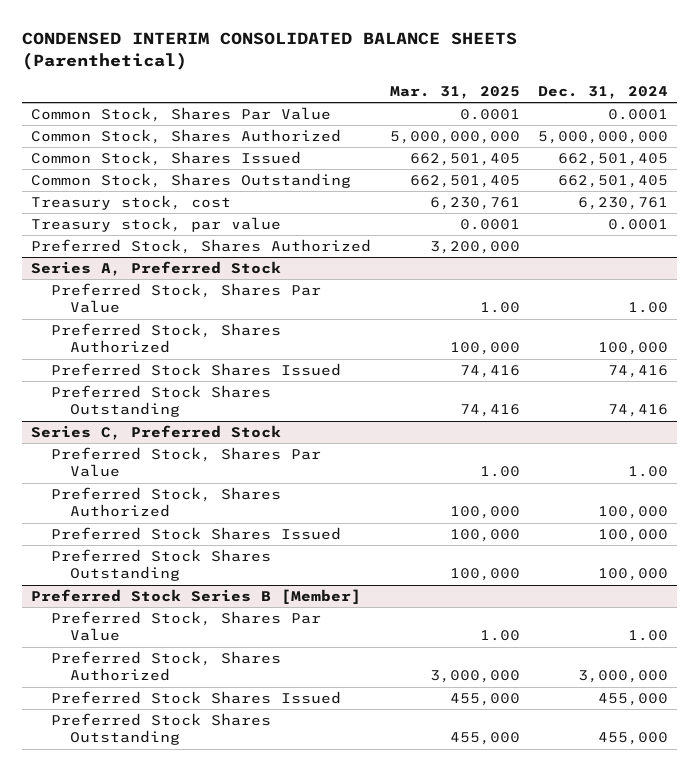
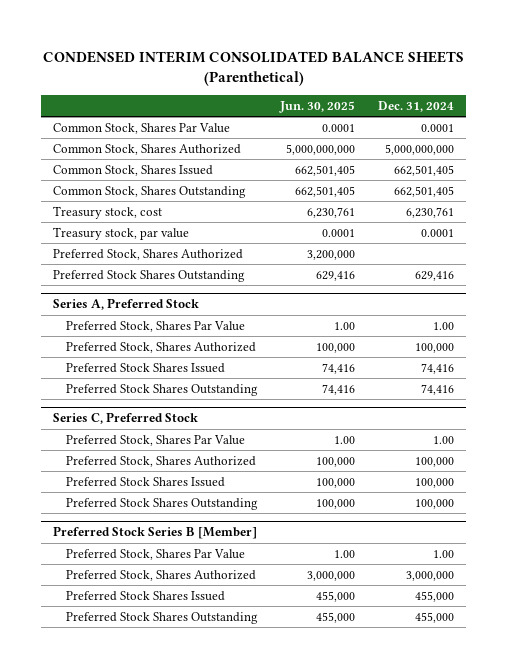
[389,86,520,100] Mar. 31, 2025 -> none
none -> [279,100,356,113] Jun. 30, 2025
none -> [52,269,245,282] Preferred Stock Shares Outstanding

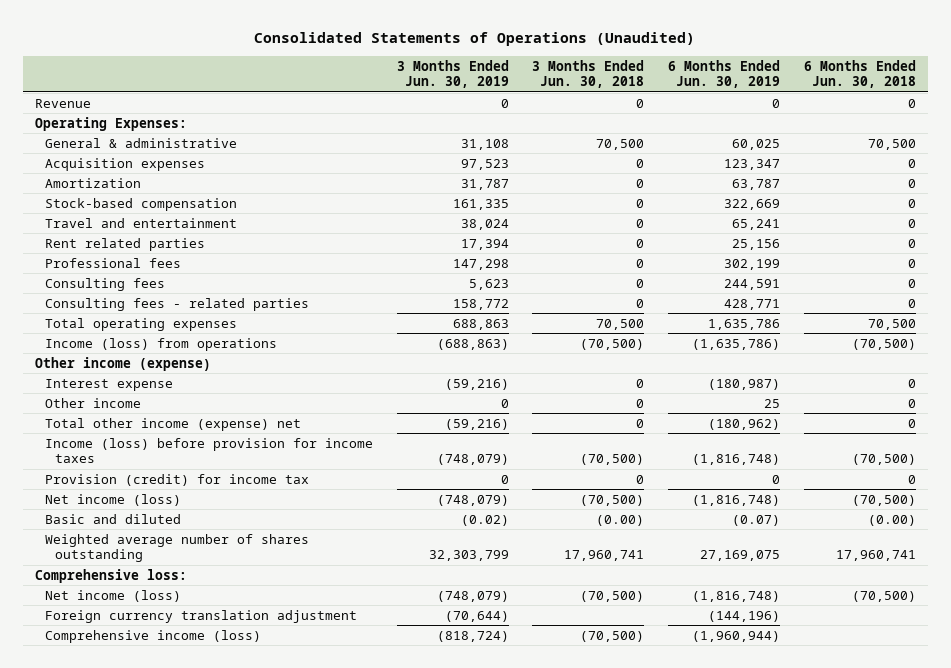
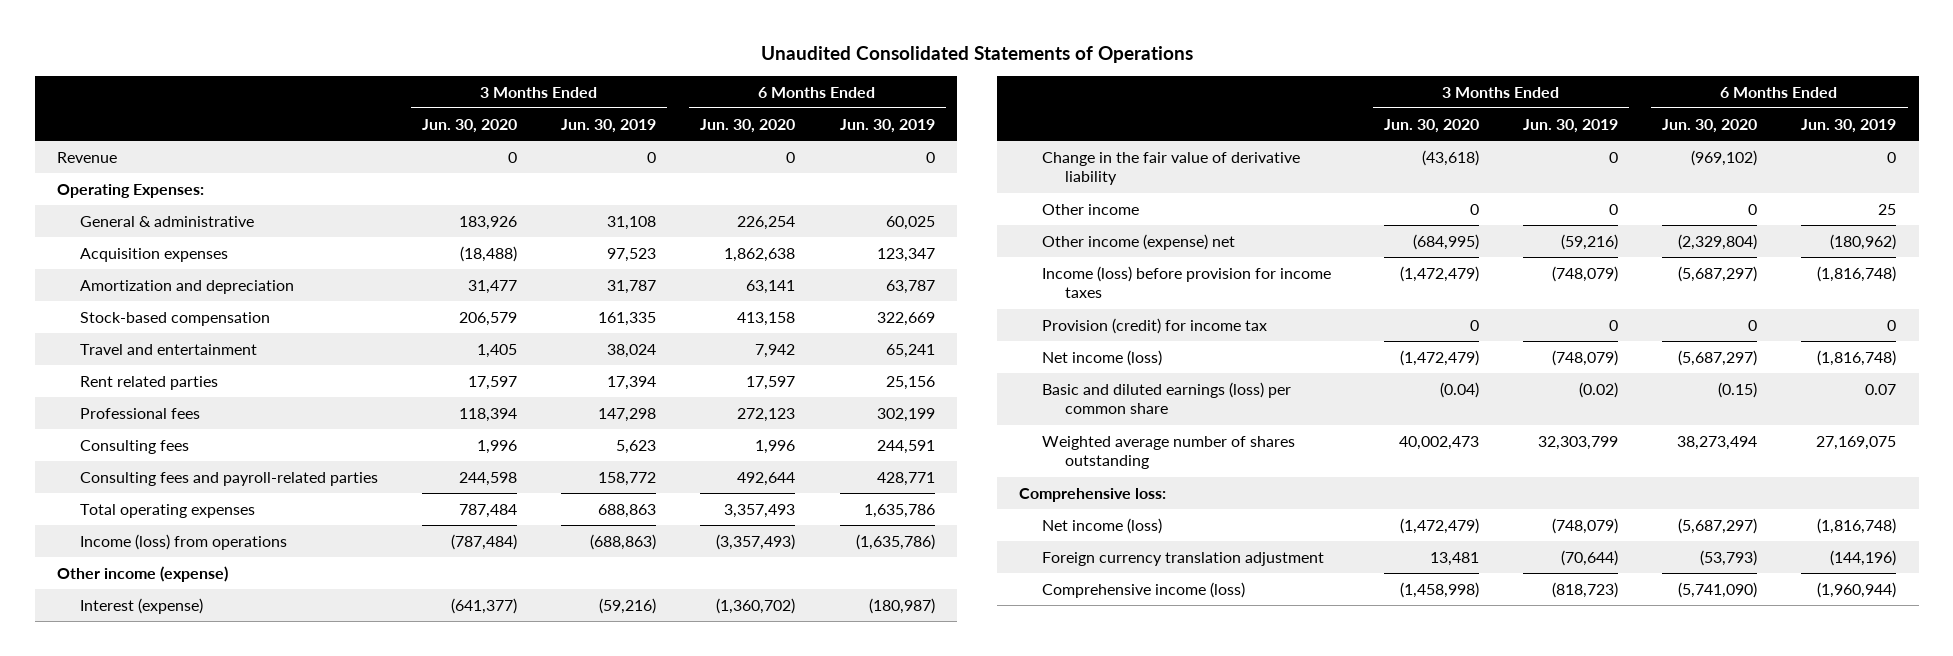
[254,32,696,47] Consolidated Statements of Operations (Unaudited) -> [760,45,1193,63] Unaudited Consolidated Statements of Operations
[532,59,645,89] 3 Months Ended Jun. 30, 2018 -> none
[803,59,916,89] 6 Months Ended Jun. 30, 2018 -> none
none -> [422,118,518,133] Jun. 30, 2020
none -> [700,118,796,133] Jun. 30, 2020
[45,177,142,188] Amortization -> [79,279,294,294] Amortization and depreciation
[45,297,310,311] Consulting fees - related parties -> [79,471,378,486] Consulting fees and payroll-related parties
[45,378,174,391] Interest expense -> [79,597,203,614] Interest (expense)
none -> [1041,151,1300,186] Change in the fair value of derivative liability
[45,417,302,431] Total other income (expense) net -> [1041,233,1235,250] Other income (expense) net
[45,513,182,524] Basic and diluted -> [1041,381,1291,415] Basic and diluted earnings (loss) per common share
[732,514,781,526] (0.07) -> [1865,383,1897,395] 0.07
[436,630,509,642] (818,724) -> [1552,581,1619,598] (818,723)

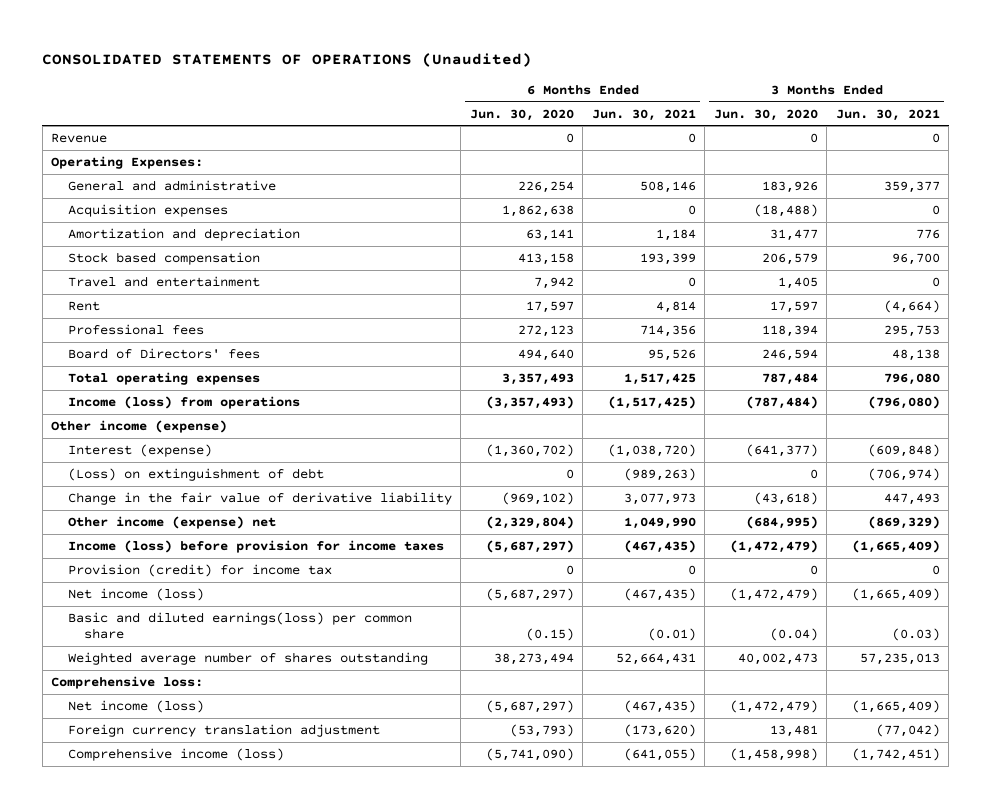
[760,45,1193,63] Unaudited Consolidated Statements of Operations -> [42,53,533,68] CONSOLIDATED STATEMENTS OF OPERATIONS (Unaudited)
[561,118,657,133] Jun. 30, 2019 -> none
[839,118,935,133] Jun. 30, 2019 -> none
none -> [591,108,696,121] Jun. 30, 2021
none -> [835,108,940,121] Jun. 30, 2021
[79,215,254,227] General & administrative -> [67,179,276,191] General and administrative
[79,311,270,326] Stock-based compensation -> [67,251,260,265] Stock based compensation
[79,375,218,390] Rent related parties -> [67,300,100,311] Rent
[79,439,189,454] Consulting fees -> none
[79,471,378,486] Consulting fees and payroll-related parties -> none
none -> [67,347,260,359] Board of Directors' fees
none -> [67,467,324,481] (Loss) on extinguishment of debt
[1041,203,1139,215] Other income -> none
[1041,381,1291,415] Basic and diluted earnings (loss) per common share -> [67,611,412,640] Basic and diluted earnings(loss) per common share

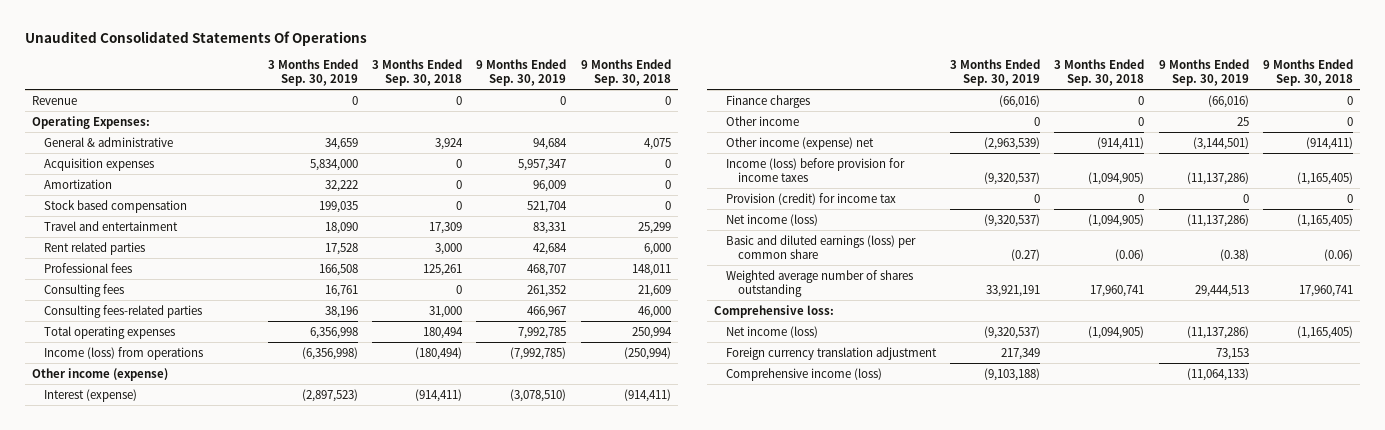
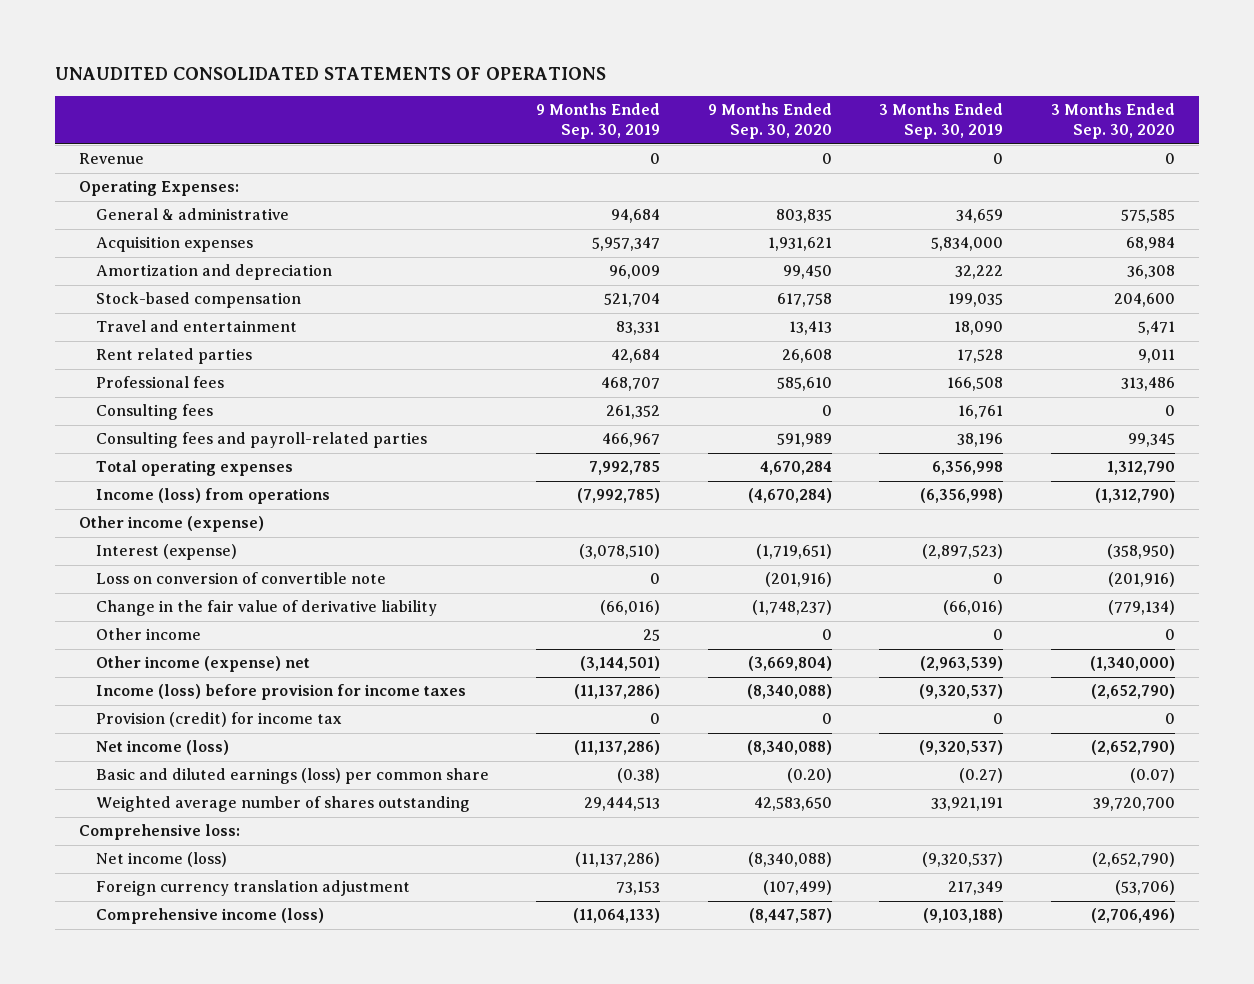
[24,30,367,46] Unaudited Consolidated Statements Of Operations -> [55,66,607,80] UNAUDITED CONSOLIDATED STATEMENTS OF OPERATIONS
[372,58,463,87] 3 Months Ended Sep. 30, 2018 -> none
[580,58,671,87] 9 Months Ended Sep. 30, 2018 -> none
none -> [707,103,832,140] 9 Months Ended Sep. 30, 2020
none -> [1050,103,1175,140] 3 Months Ended Sep. 30, 2020
[43,178,112,189] Amortization -> [95,264,332,281] Amortization and depreciation
[43,199,187,213] Stock based compensation -> [95,292,301,309] Stock-based compensation
[43,304,202,318] Consulting fees-related parties -> [95,432,427,449] Consulting fees and payroll-related parties
none -> [95,572,386,585] Loss on conversion of convertible note
[725,94,810,108] Finance charges -> [95,600,437,617] Change in the fair value of derivative liability

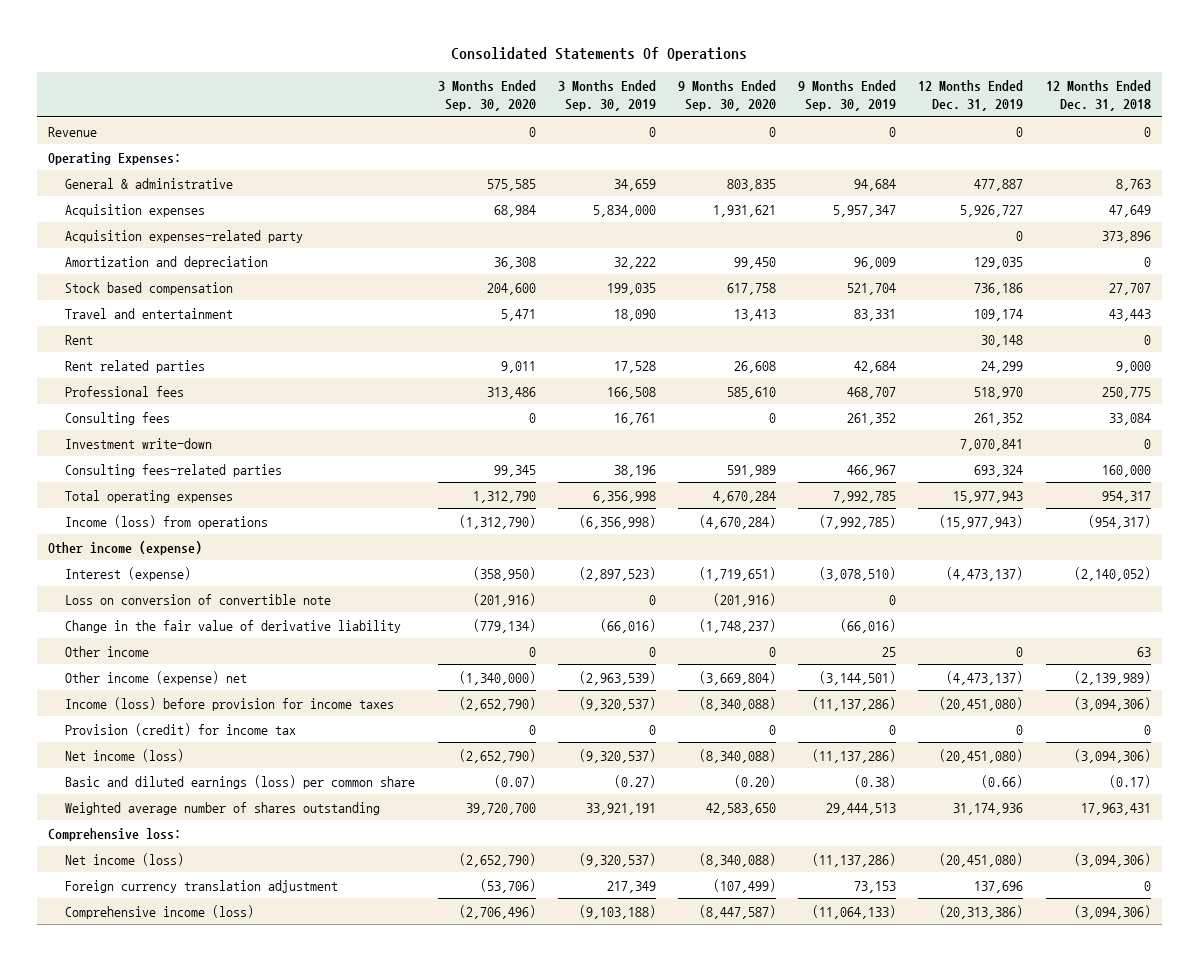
[55,66,607,80] UNAUDITED CONSOLIDATED STATEMENTS OF OPERATIONS -> [451,47,748,62] Consolidated Statements Of Operations
none -> [918,80,1024,111] 12 Months Ended Dec. 31, 2019
none -> [1045,80,1151,111] 12 Months Ended Dec. 31, 2018
none -> [65,229,304,243] Acquisition expenses-related party
[95,292,301,309] Stock-based compensation -> [65,281,234,295] Stock based compensation
none -> [65,334,94,345] Rent
none -> [65,437,213,449] Investment write-down
[95,432,427,449] Consulting fees and payroll-related parties -> [65,463,283,477] Consulting fees-related parties

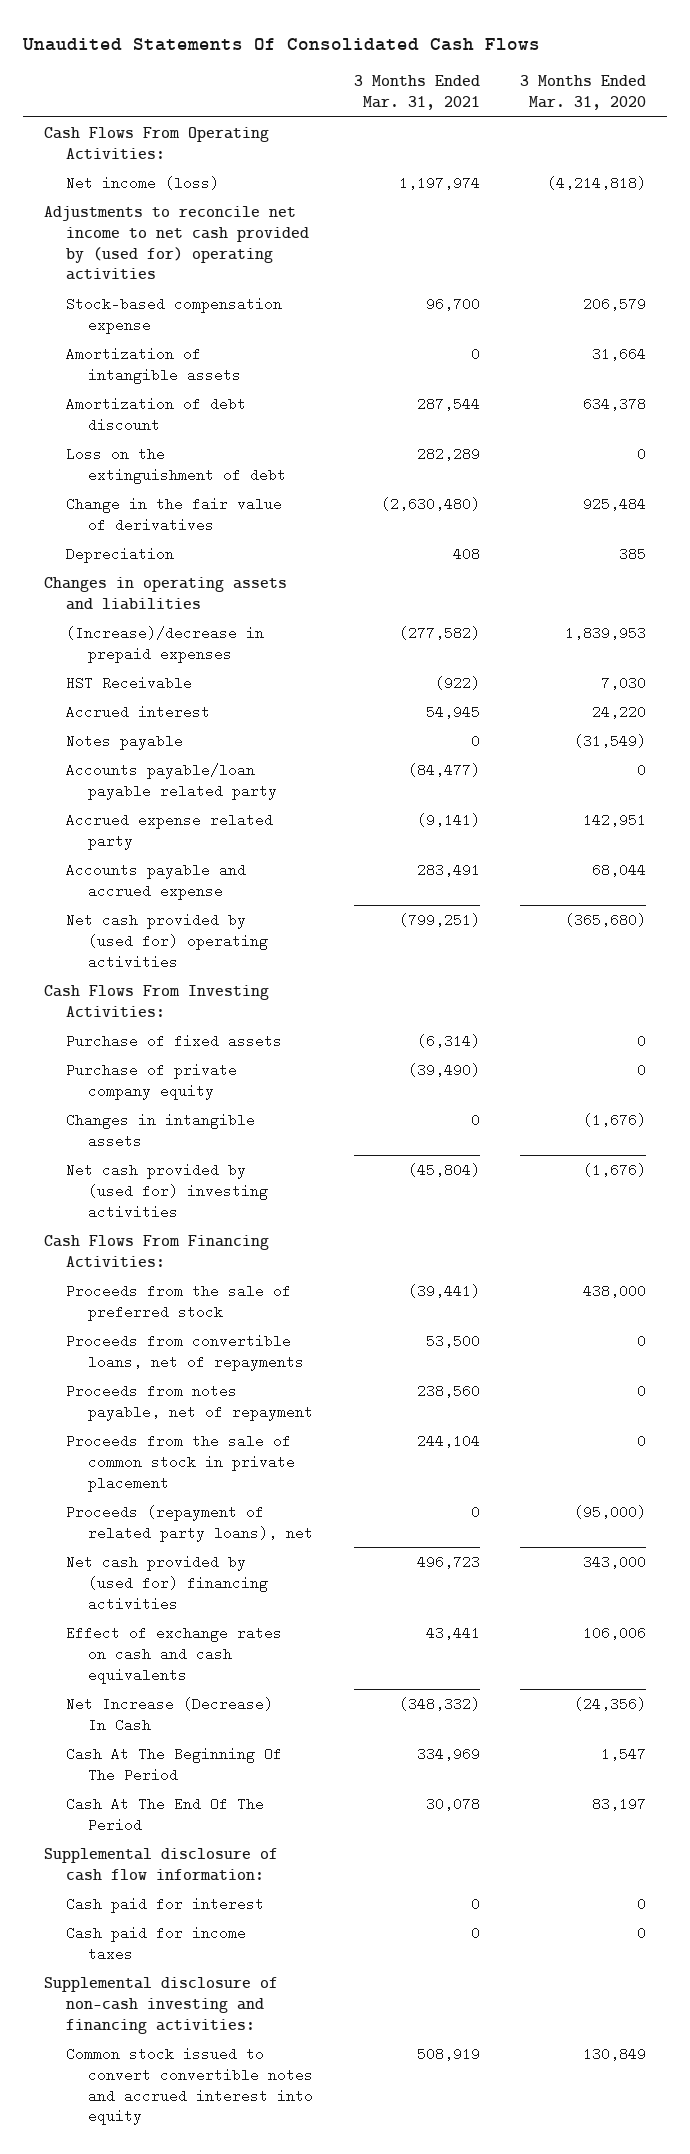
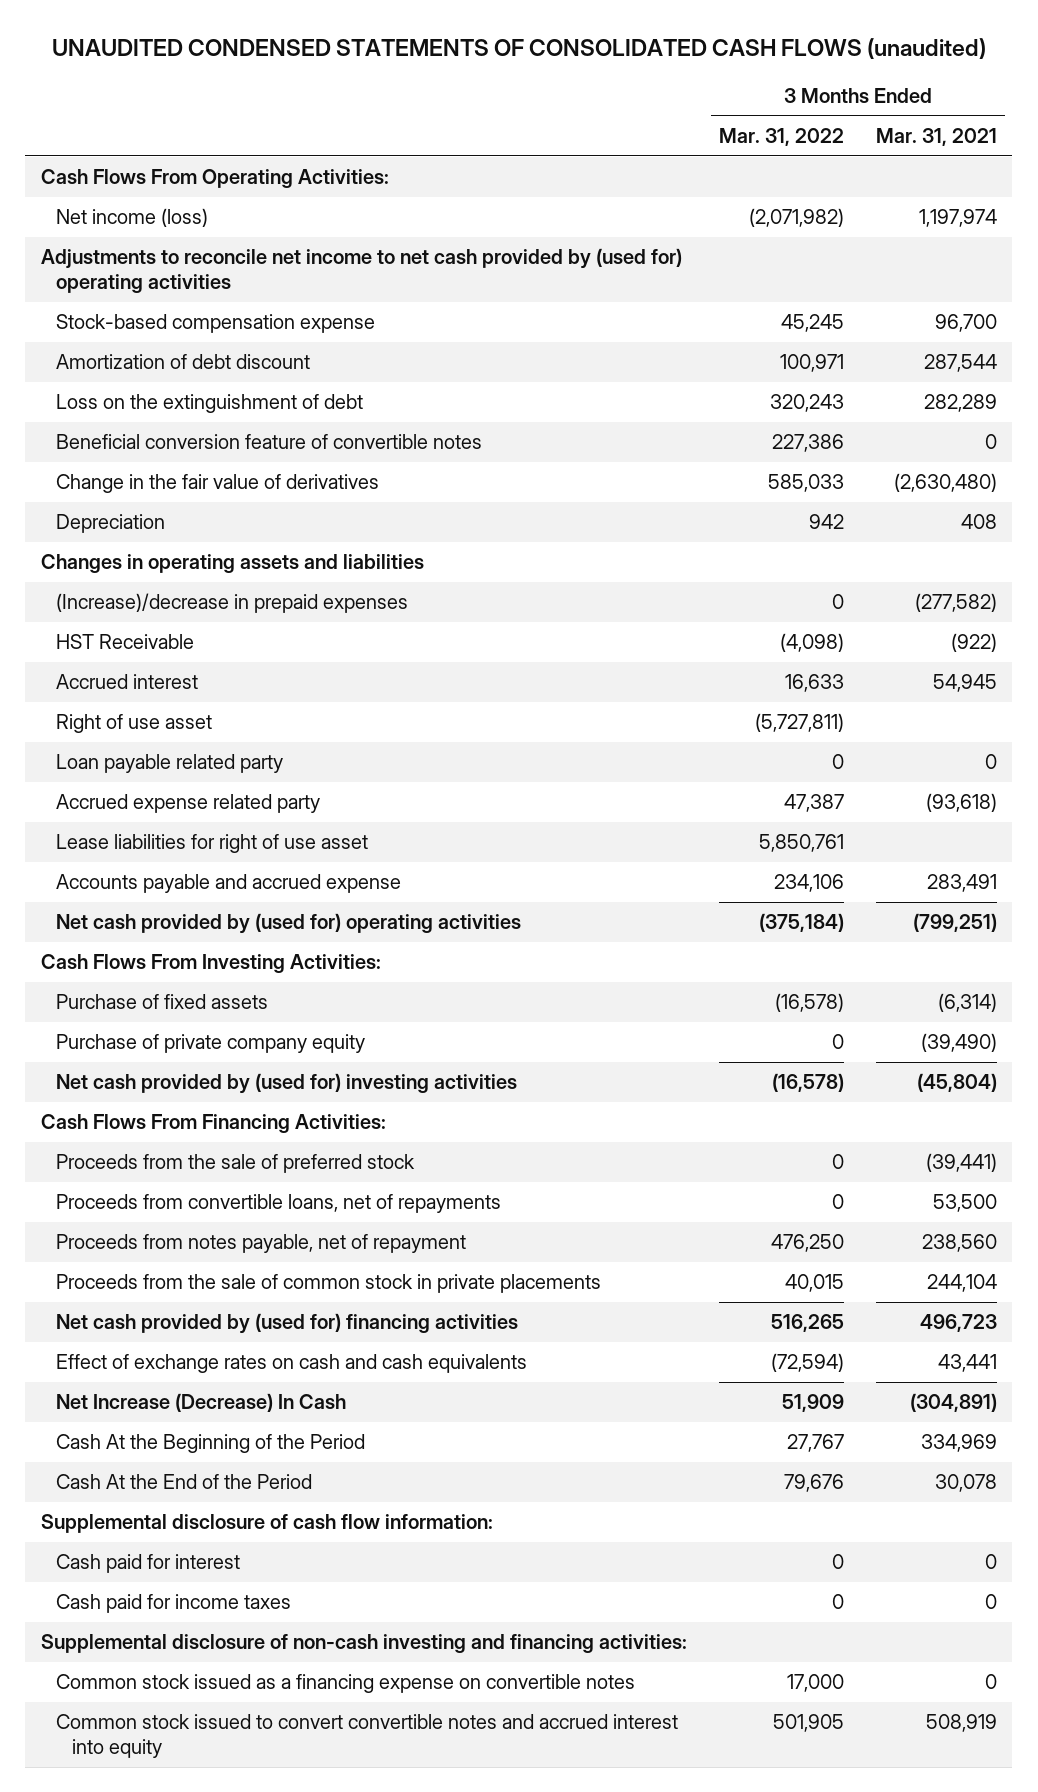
[22,37,541,51] Unaudited Statements Of Consolidated Cash Flows -> [51,37,986,59] UNAUDITED CONDENSED STATEMENTS OF CONSOLIDATED CASH FLOWS (unaudited)
[520,75,647,110] 3 Months Ended Mar. 31, 2020 -> none
none -> [718,128,844,147] Mar. 31, 2022
[65,346,242,384] Amortization of intangible assets -> none
none -> [56,434,483,450] Beneficial conversion feature of convertible notes
[65,733,183,750] Notes payable -> none
none -> [56,714,213,734] Right of use asset
[65,762,278,800] Accounts payable/loan payable related party -> [56,754,284,774] Loan payable related party
[407,762,480,777] (84,477) -> [984,754,997,770] 0
[416,812,480,827] (9,141) -> [925,793,997,813] (93,618)
none -> [56,834,369,854] Lease liabilities for right of use asset
[65,1112,255,1148] Changes in intangible assets -> none
[65,1504,314,1542] Proceeds (repayment of related party loans), net -> none
[65,1433,296,1492] Proceeds from the sale of common stock in private placement -> [56,1274,602,1294] Proceeds from the sale of common stock in private placements
[398,1696,480,1711] (348,332) -> [909,1393,997,1413] (304,891)
[65,1746,282,1782] Cash At The Beginning Of The Period -> [56,1434,366,1454] Cash At the Beginning of the Period
[65,1796,264,1832] Cash At The End Of The Period -> [56,1474,313,1490] Cash At the End of the Period
none -> [56,1674,636,1694] Common stock issued as a financing expense on convertible notes

